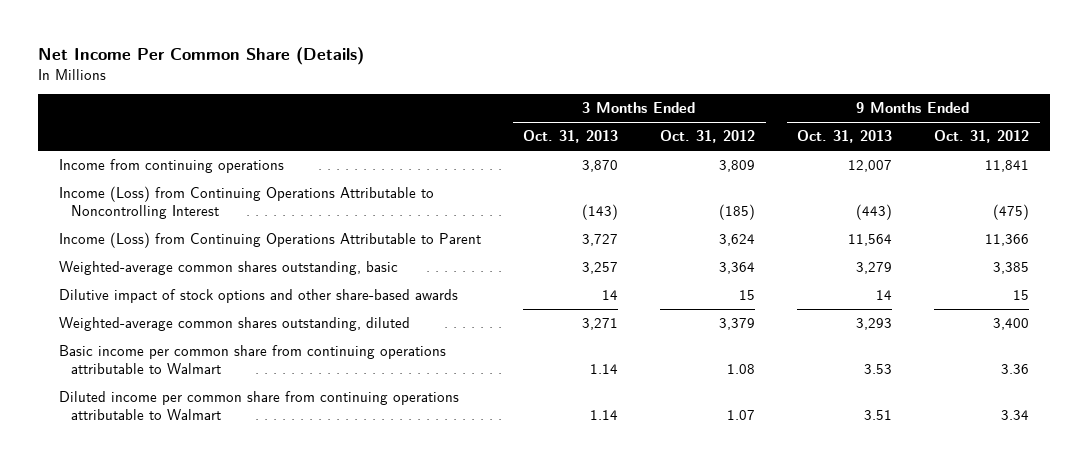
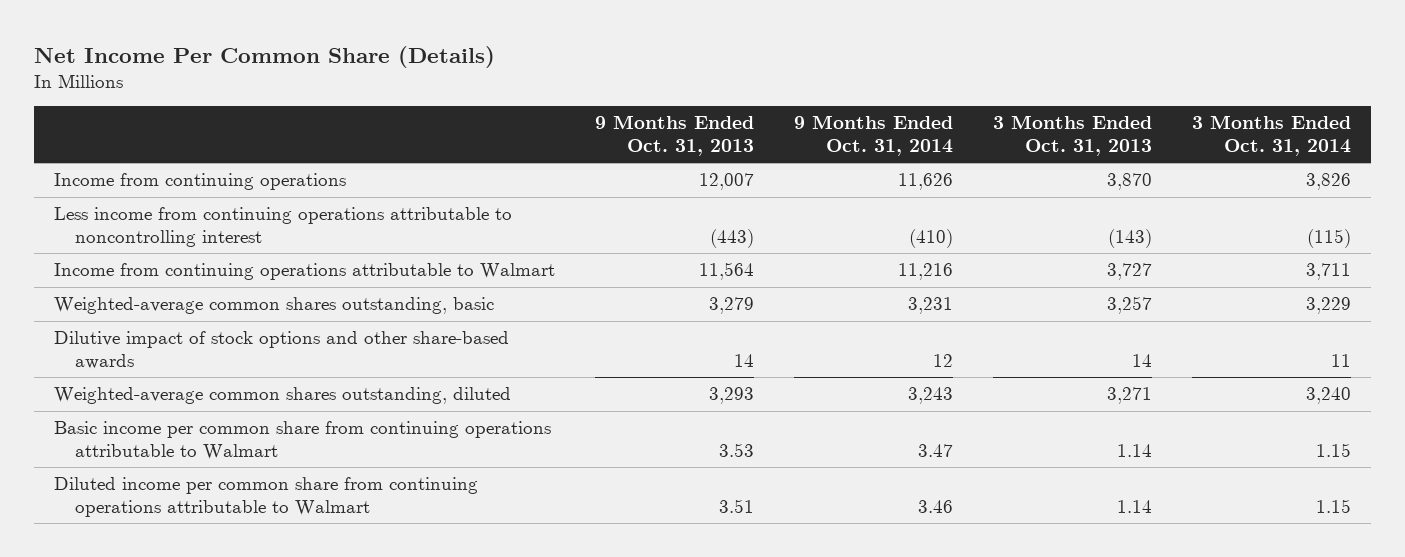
[660,130,756,144] Oct. 31, 2012 -> none
[934,130,1030,144] Oct. 31, 2012 -> none
none -> [794,115,954,156] 9 Months Ended Oct. 31, 2014
none -> [1192,115,1352,156] 3 Months Ended Oct. 31, 2014
[59,186,435,219] Income (Loss) from Continuing Operations Attributable to Noncontrolling Interest -> [53,207,512,247] Less income from continuing operations attributable to noncontrolling interest
[59,232,482,249] Income (Loss) from Continuing Operations Attributable to Parent -> [53,263,555,281] Income from continuing operations attributable to Walmart

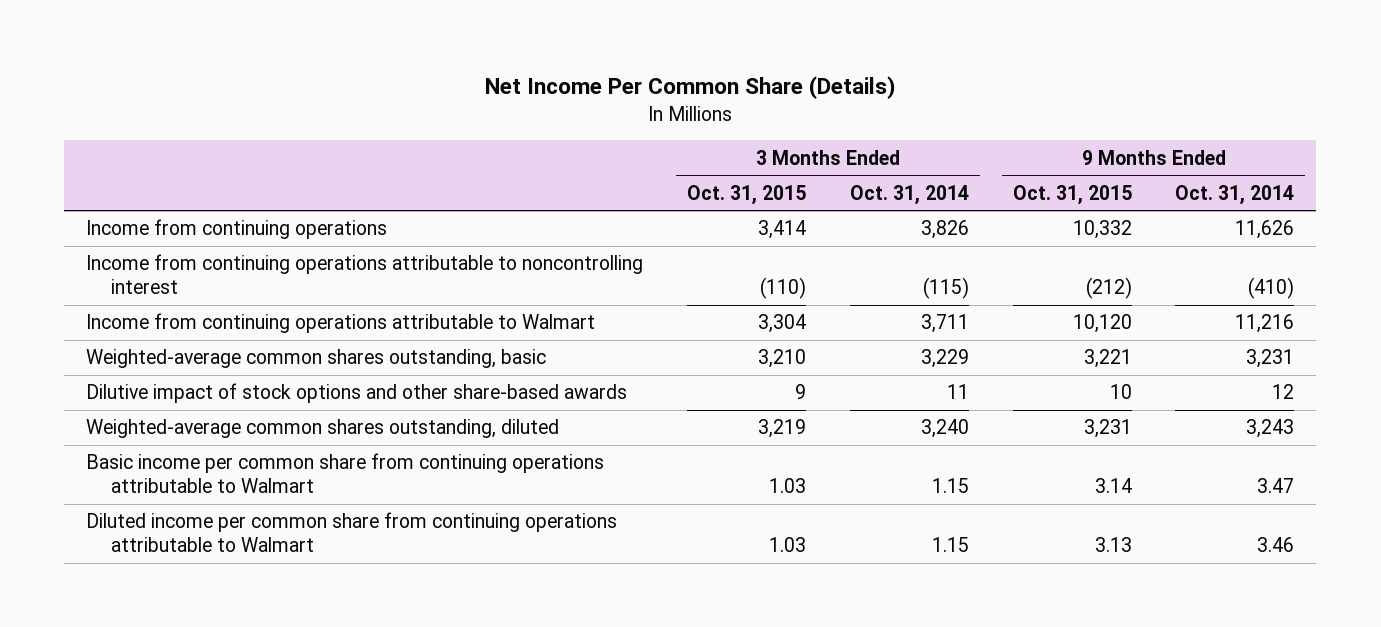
[595,115,755,156] 9 Months Ended Oct. 31, 2013 -> none
[993,115,1153,156] 3 Months Ended Oct. 31, 2013 -> none
none -> [686,184,806,205] Oct. 31, 2015
none -> [1012,184,1132,205] Oct. 31, 2015
[53,207,512,247] Less income from continuing operations attributable to noncontrolling interest -> [86,254,644,295] Income from continuing operations attributable to noncontrolling interest

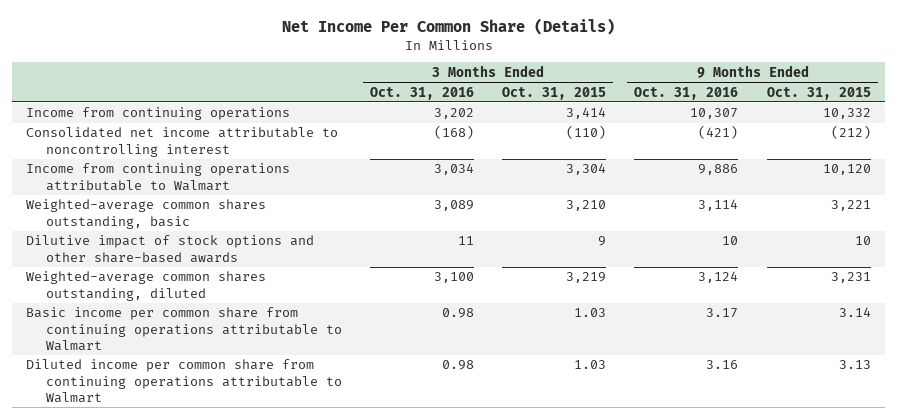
[849,184,969,205] Oct. 31, 2014 -> none
[1175,184,1295,205] Oct. 31, 2014 -> none
none -> [369,86,474,100] Oct. 31, 2016
none -> [634,86,739,100] Oct. 31, 2016
[86,254,644,295] Income from continuing operations attributable to noncontrolling interest -> [26,127,339,157] Consolidated net income attributable to noncontrolling interest

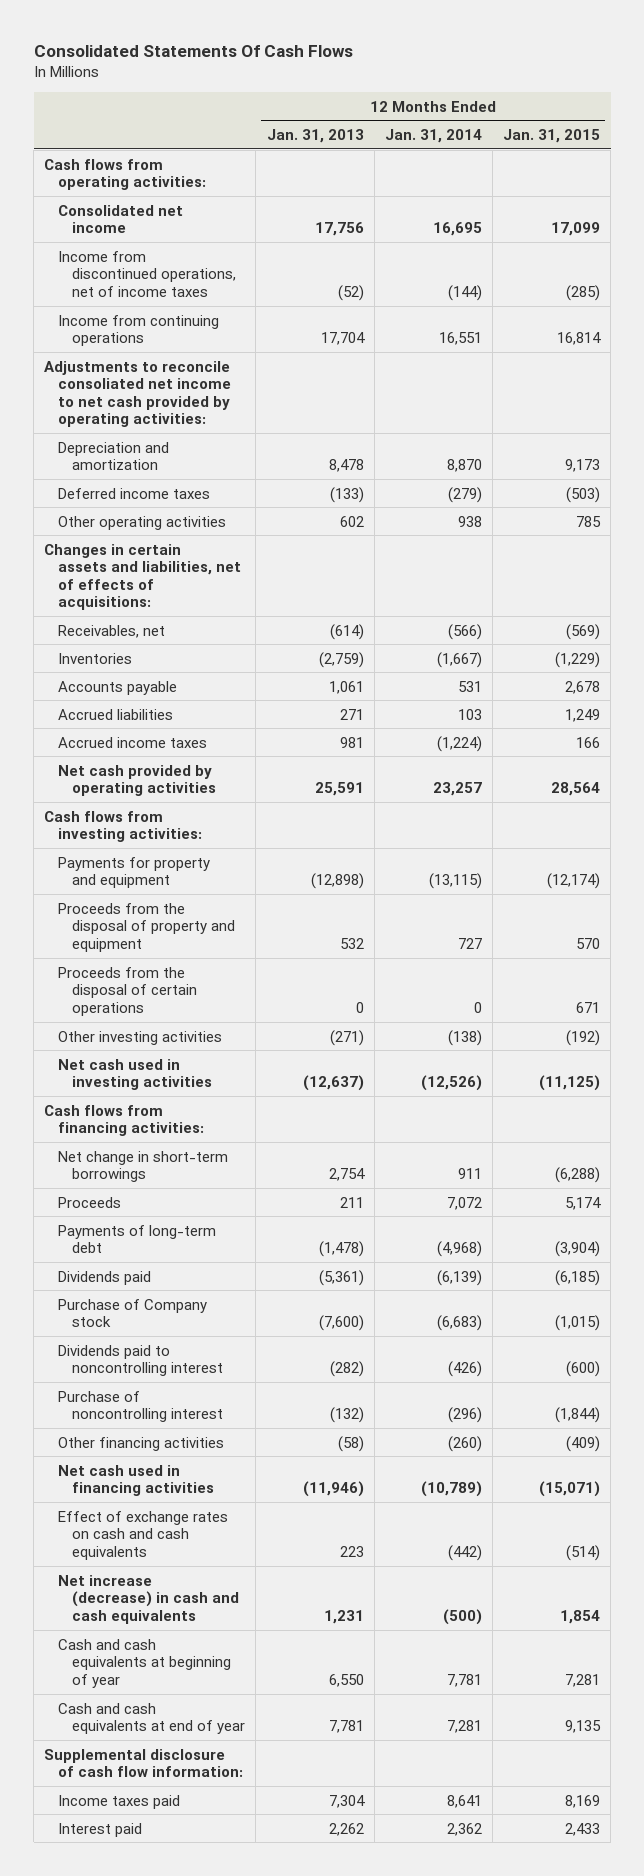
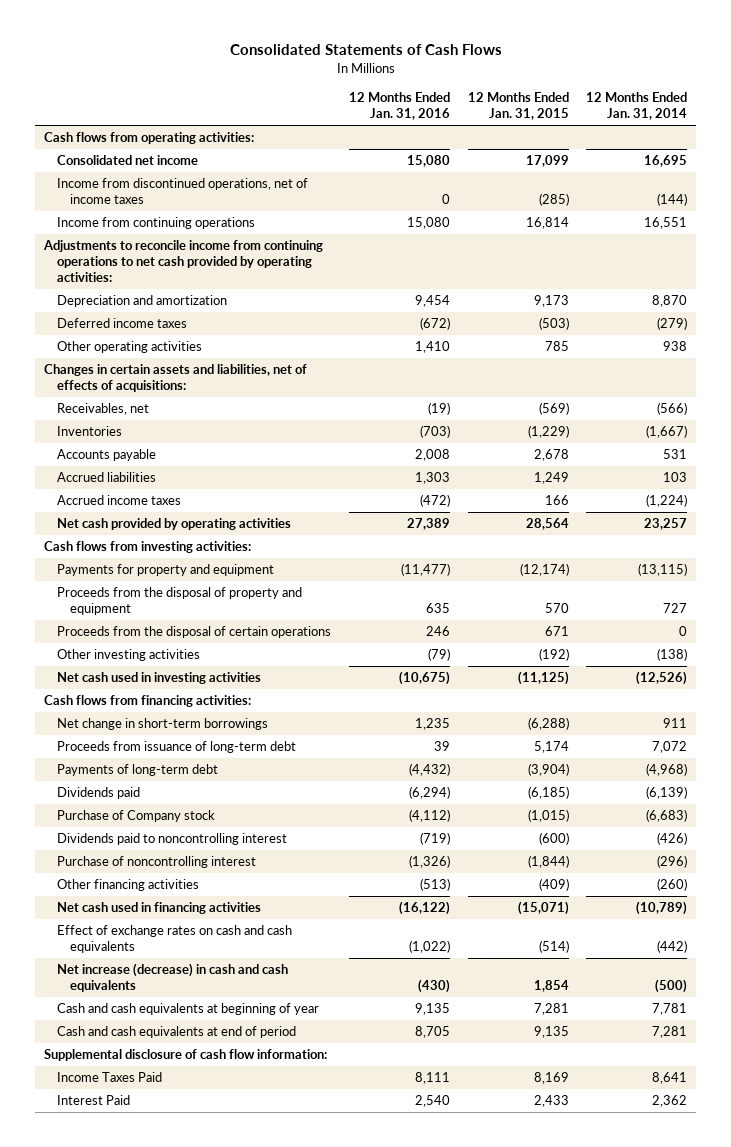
[33,44,353,57] Consolidated Statements Of Cash Flows -> [229,44,502,56] Consolidated Statements of Cash Flows
[266,129,364,144] Jan. 31, 2013 -> none
none -> [348,92,450,121] 12 Months Ended Jan. 31, 2016
[44,360,232,428] Adjustments to reconcile consoliated net income to net cash provided by operating activities: -> [43,240,324,283] Adjustments to reconcile income from continuing operations to net cash provided by operating activities:
[58,1196,122,1208] Proceeds -> [57,741,297,754] Proceeds from issuance of long-term debt
[58,1702,246,1735] Cash and cash equivalents at end of year -> [57,1026,297,1039] Cash and cash equivalents at end of period
[58,1794,181,1809] Income taxes paid -> [57,1072,163,1083] Income Taxes Paid
[58,1822,143,1837] Interest paid -> [57,1095,131,1106] Interest Paid

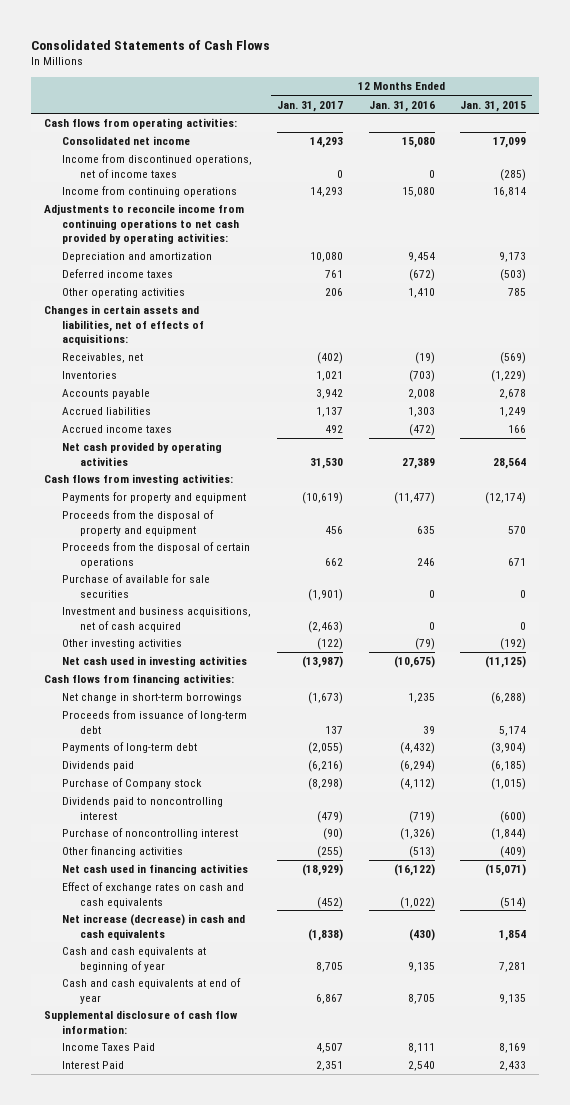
[586,92,688,121] 12 Months Ended Jan. 31, 2014 -> none
none -> [277,100,344,112] Jan. 31, 2017
none -> [61,574,210,598] Purchase of available for sale securities
none -> [61,607,251,632] Investment and business acquisitions, net of cash acquired
[57,1026,297,1039] Cash and cash equivalents at end of period -> [61,978,241,1004] Cash and cash equivalents at end of year

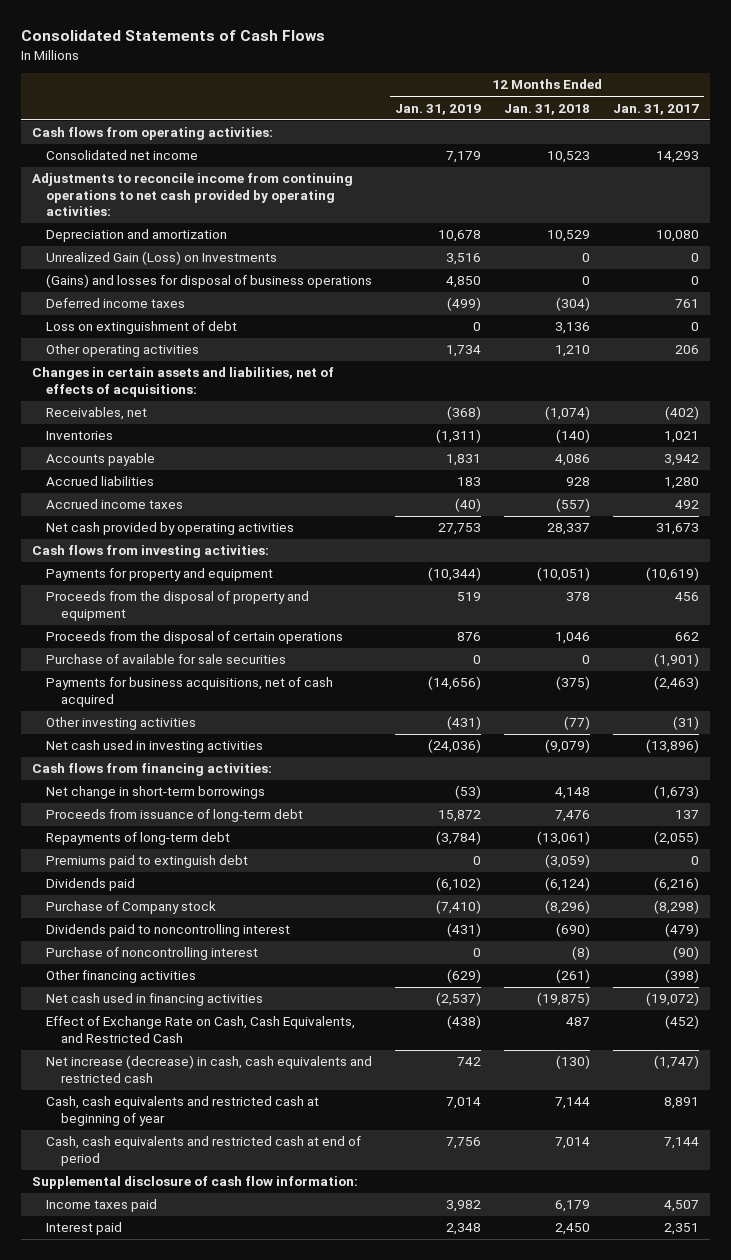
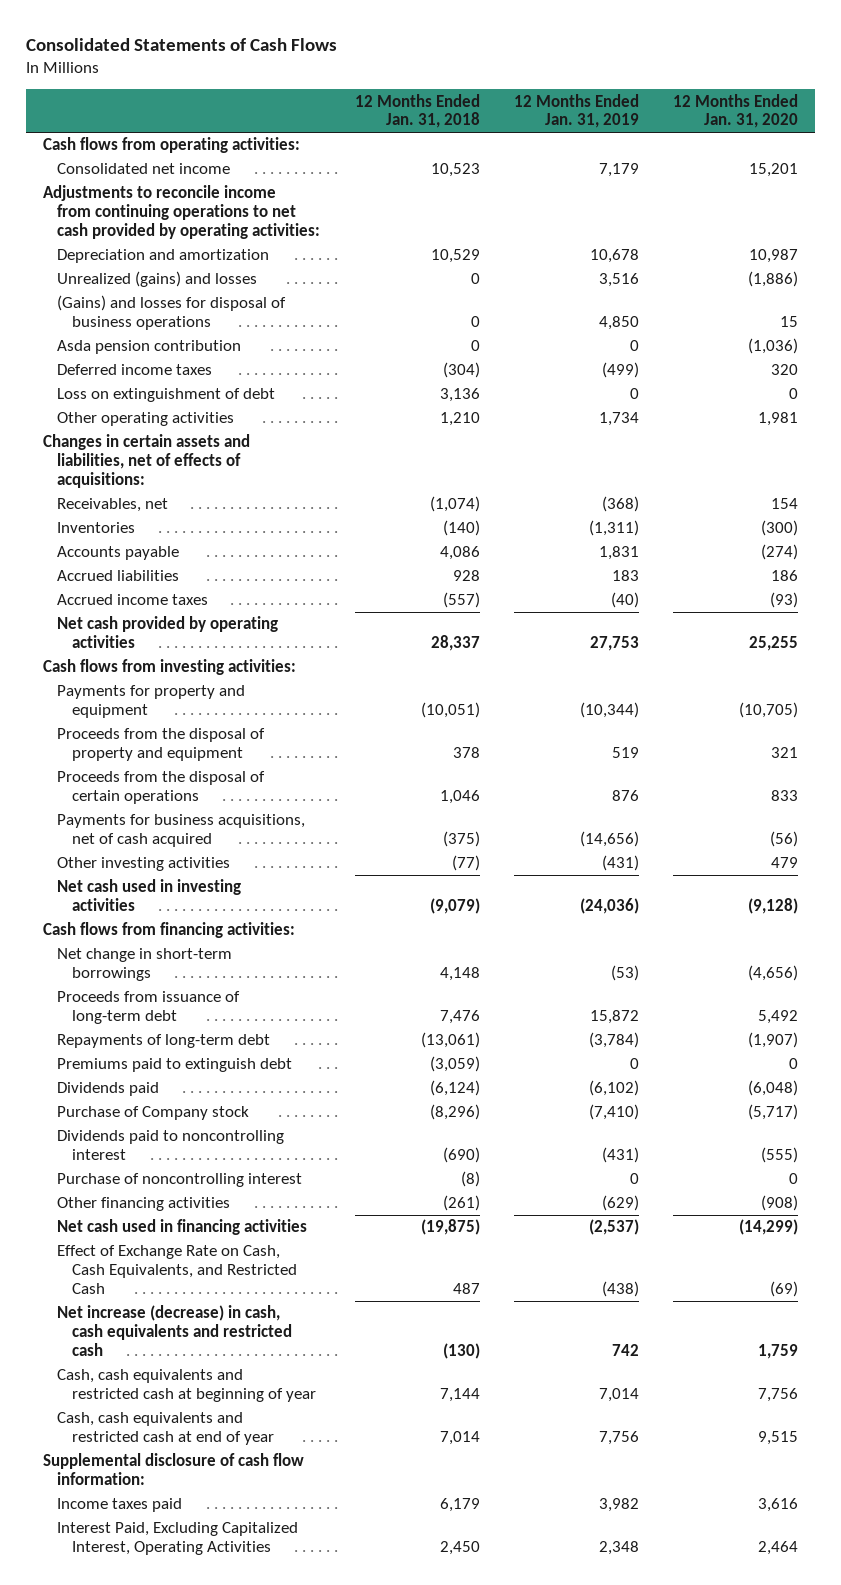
[612,103,699,115] Jan. 31, 2017 -> none
none -> [673,93,799,129] 12 Months Ended Jan. 31, 2020
[46,251,278,266] Unrealized Gain (Loss) on Investments -> [57,271,258,288] Unrealized (gains) and losses
none -> [57,340,242,355] Asda pension contribution
[46,654,287,665] Purchase of available for sale securities -> none
[46,1136,362,1166] Cash, cash equivalents and restricted cash at end of period -> [57,1412,275,1446] Cash, cash equivalents and restricted cash at end of year
[46,1222,123,1236] Interest paid -> [57,1522,299,1556] Interest Paid, Excluding Capitalized Interest, Operating Activities

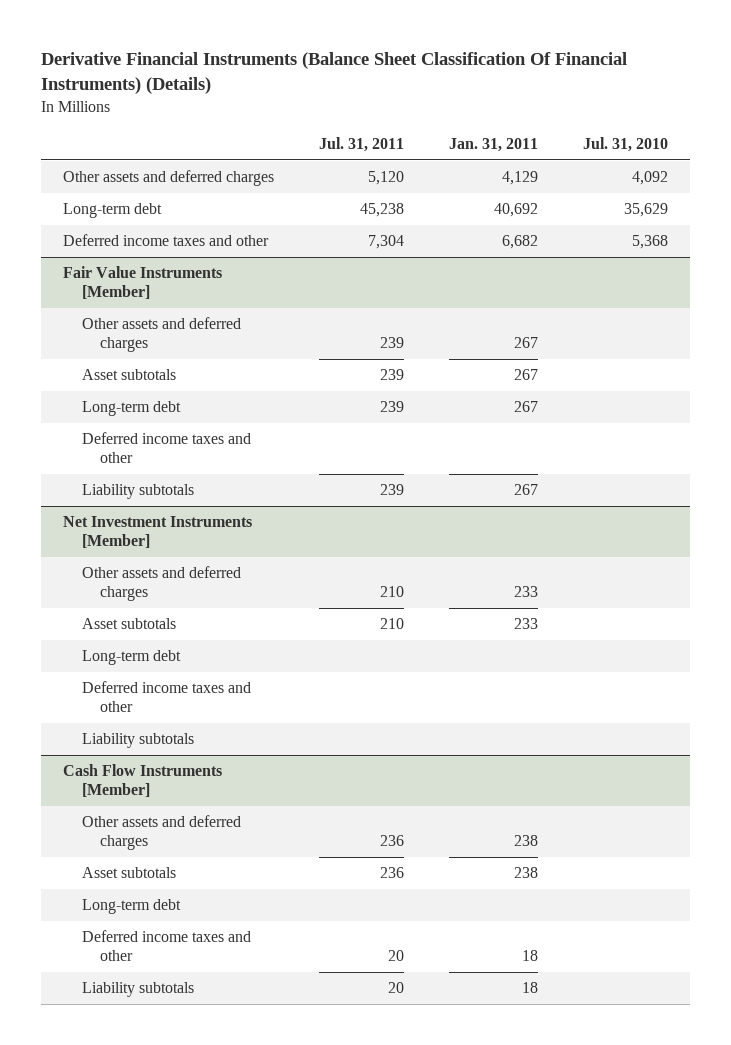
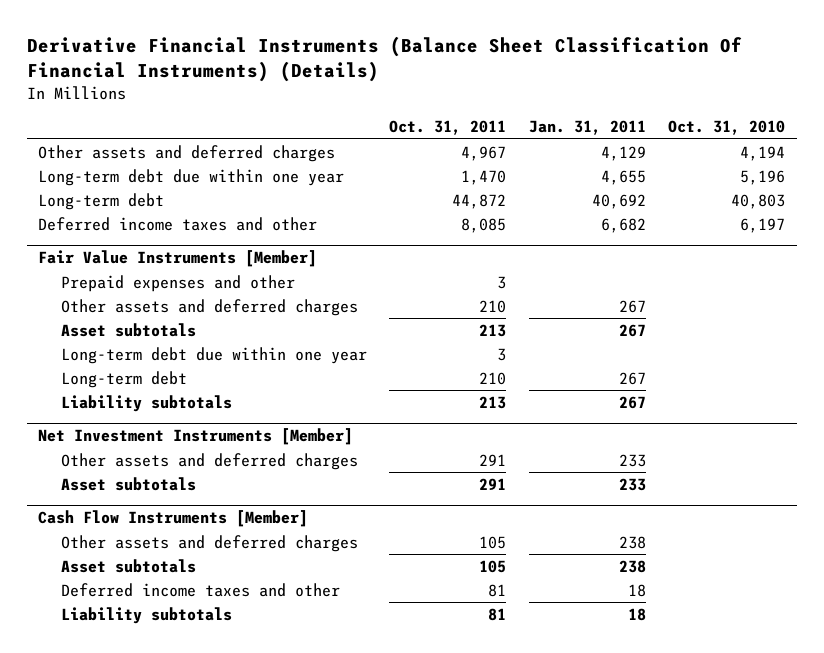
[319,136,405,152] Jul. 31, 2011 -> none
[582,136,668,152] Jul. 31, 2010 -> none
none -> [389,120,507,136] Oct. 31, 2011
none -> [668,120,786,136] Oct. 31, 2010
none -> [38,168,345,186] Long-term debt due within one year
none -> [60,274,295,292] Prepaid expenses and other
none -> [60,346,367,364] Long-term debt due within one year
[81,432,251,464] Deferred income taxes and other -> none
[81,650,181,666] Long-term debt -> none
[81,681,251,713] Deferred income taxes and other -> none
[81,733,194,749] Liability subtotals -> none
[81,899,181,915] Long-term debt -> none

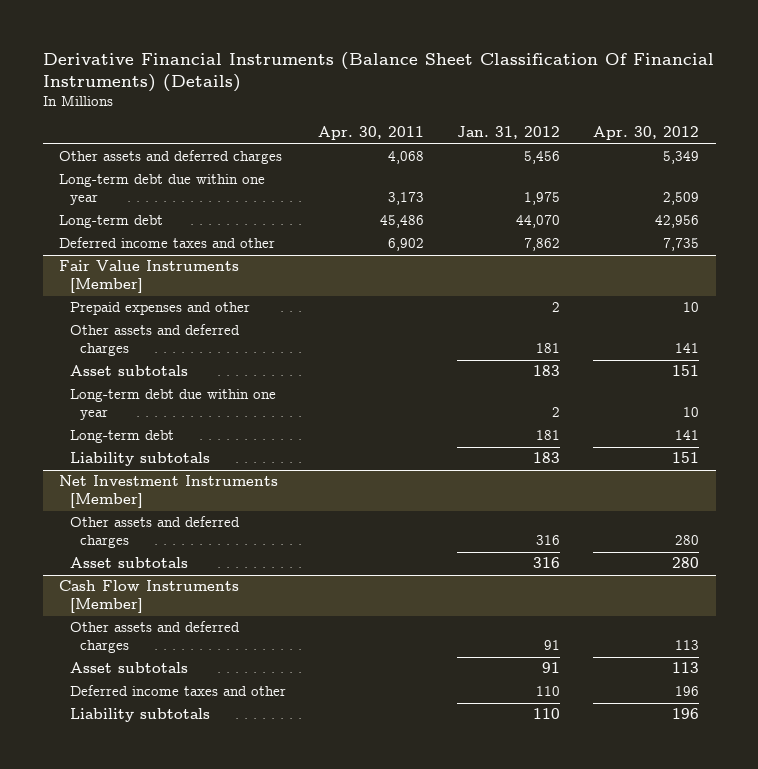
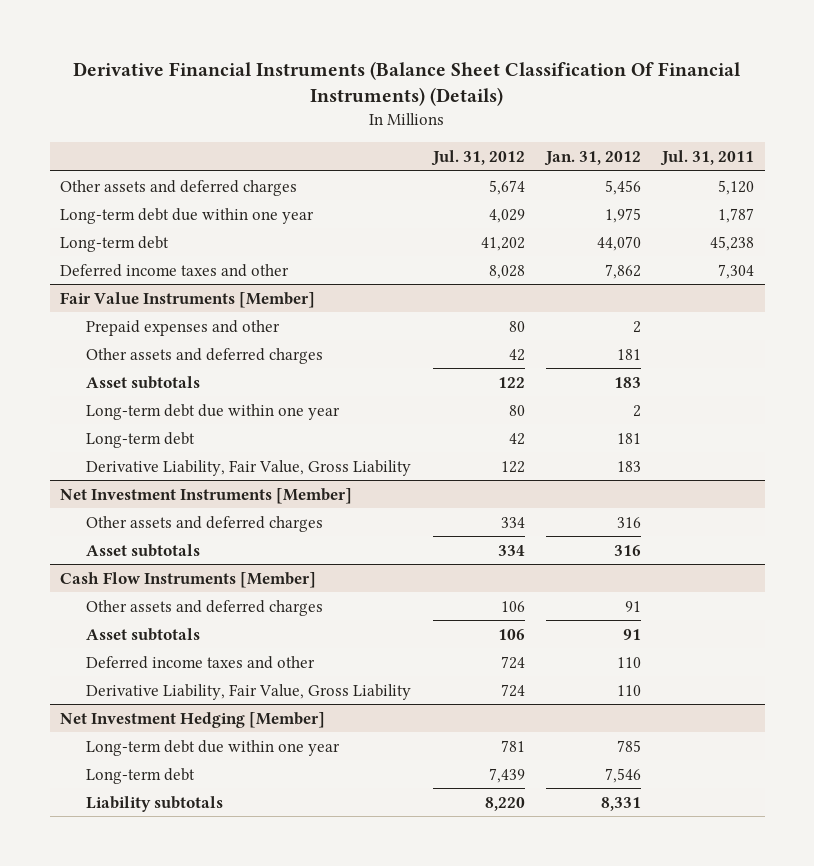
[318,126,425,141] Apr. 30, 2011 -> none
[593,126,700,141] Apr. 30, 2012 -> none
none -> [430,150,525,167] Jul. 31, 2012
none -> [660,150,755,167] Jul. 31, 2011
[69,452,210,467] Liability subtotals -> [86,459,412,476] Derivative Liability, Fair Value, Gross Liability
none -> [86,683,412,700] Derivative Liability, Fair Value, Gross Liability
none -> [60,711,326,728] Net Investment Hedging [Member]
none -> [86,739,341,756] Long-term debt due within one year
none -> [86,767,196,784] Long-term debt
[533,708,561,720] 110 -> [600,796,641,811] 8,331

